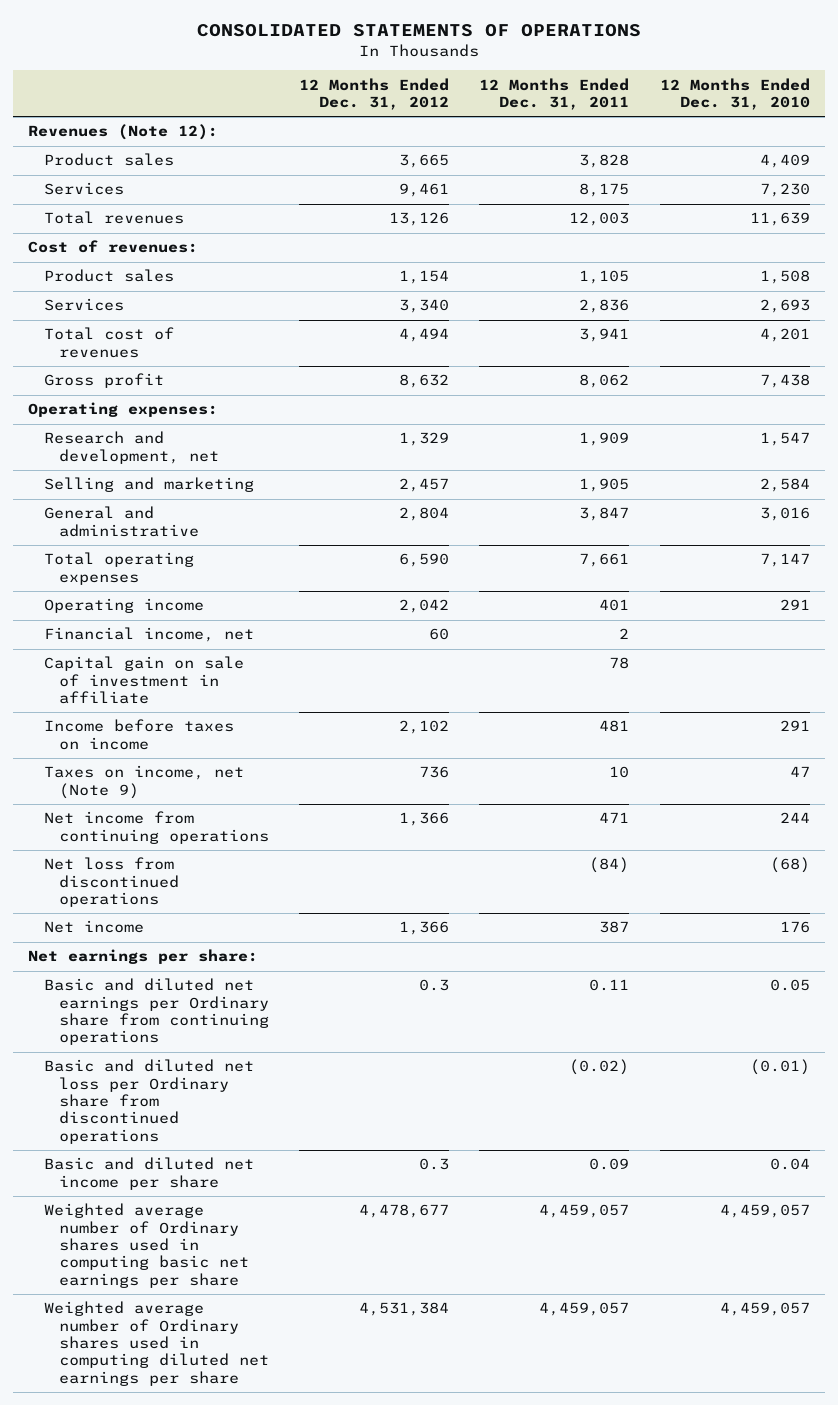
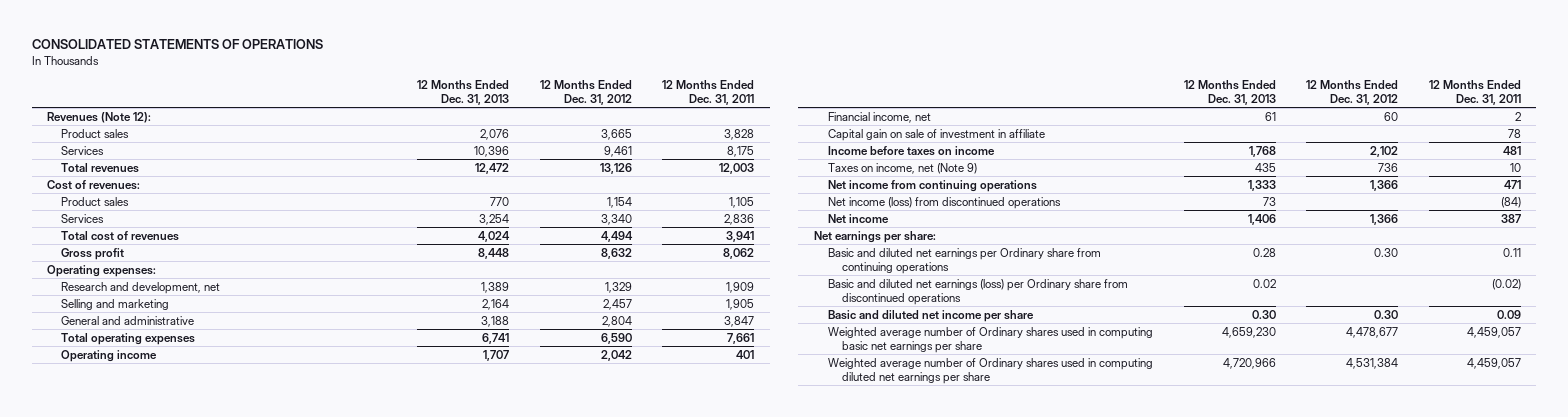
[659,77,810,111] 12 Months Ended Dec. 31, 2010 -> none
none -> [416,80,509,105] 12 Months Ended Dec. 31, 2013
[43,857,179,908] Net loss from discontinued operations -> [827,196,1061,209] Net income (loss) from discontinued operations
[418,979,449,992] 0.3 -> [1374,247,1399,257] 0.30
[43,1059,254,1144] Basic and diluted net loss per Ordinary share from discontinued operations -> [827,278,1128,305] Basic and diluted net earnings (loss) per Ordinary share from discontinued operations
[418,1158,449,1171] 0.3 -> [1374,309,1399,319] 0.30

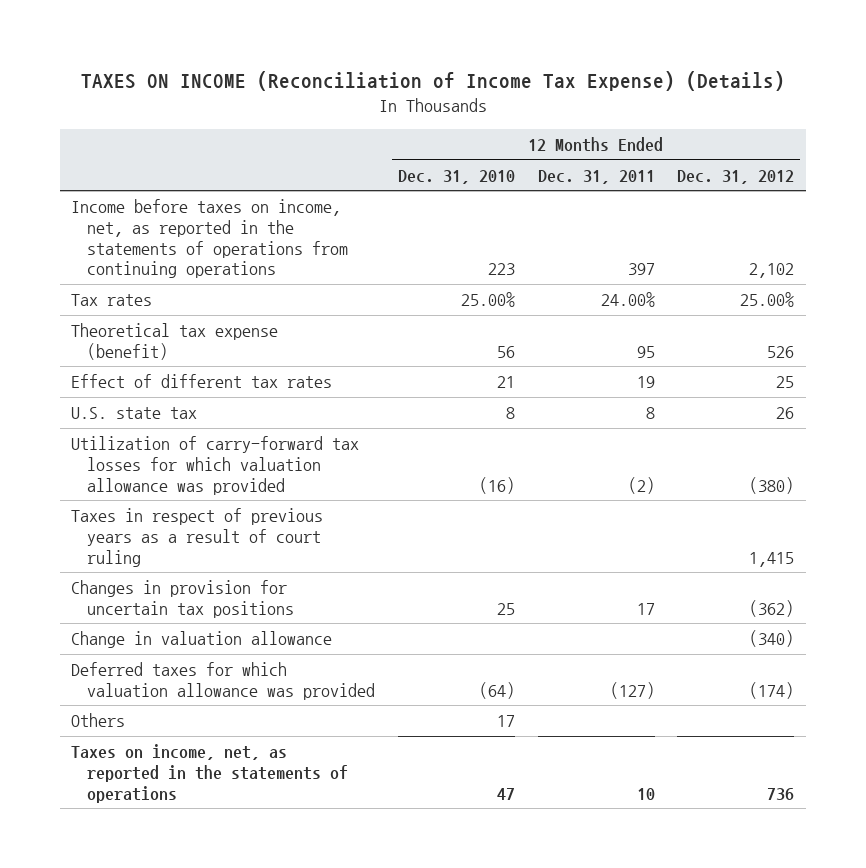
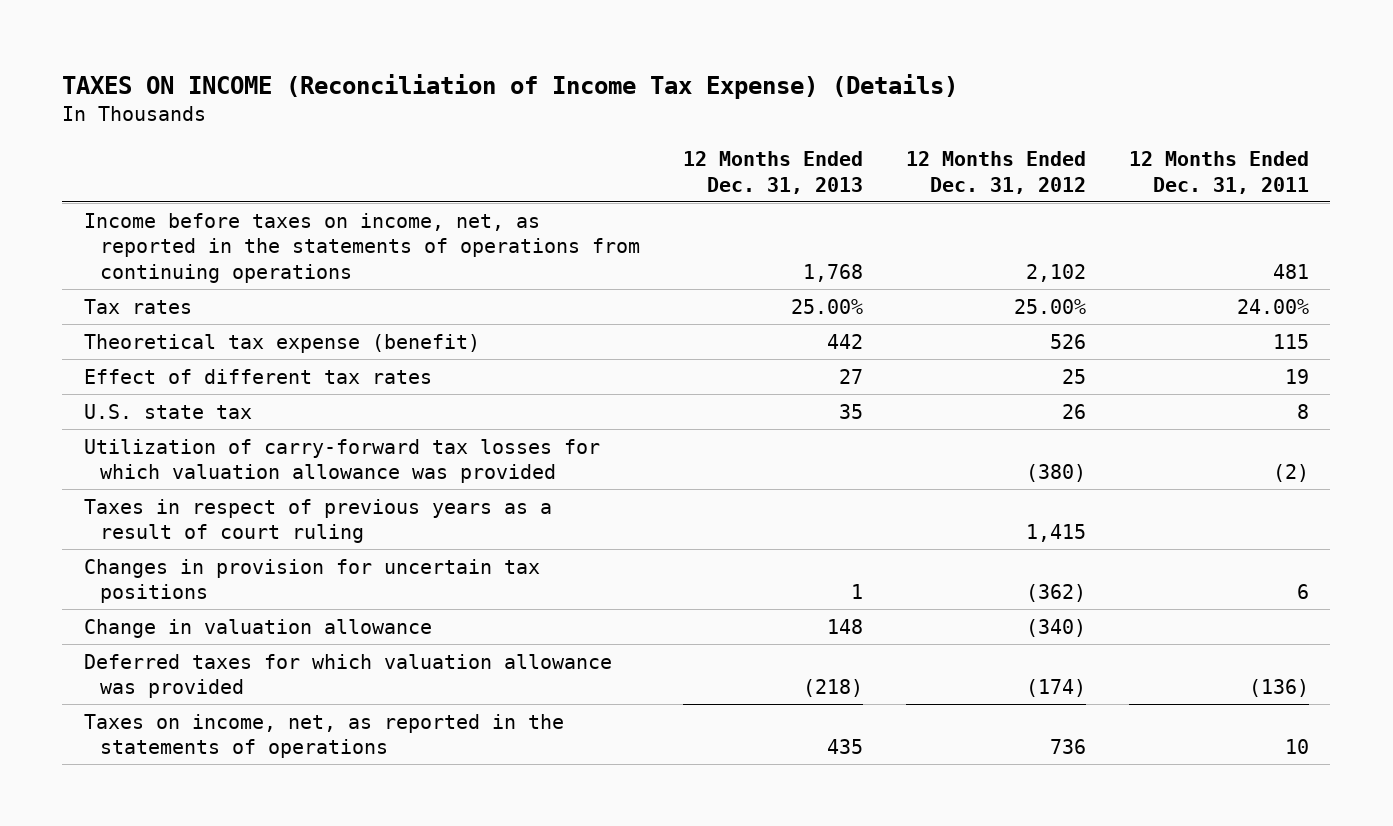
[398,169,516,184] Dec. 31, 2010 -> none
none -> [682,151,863,194] 12 Months Ended Dec. 31, 2013
[627,263,655,276] 397 -> [1272,263,1309,279] 481
[636,345,655,358] 95 -> [1272,333,1309,349] 115
[636,602,655,615] 17 -> [1296,584,1309,600] 6
[71,712,126,727] Others -> none
[609,681,655,699] (127) -> [1248,679,1309,698] (136)

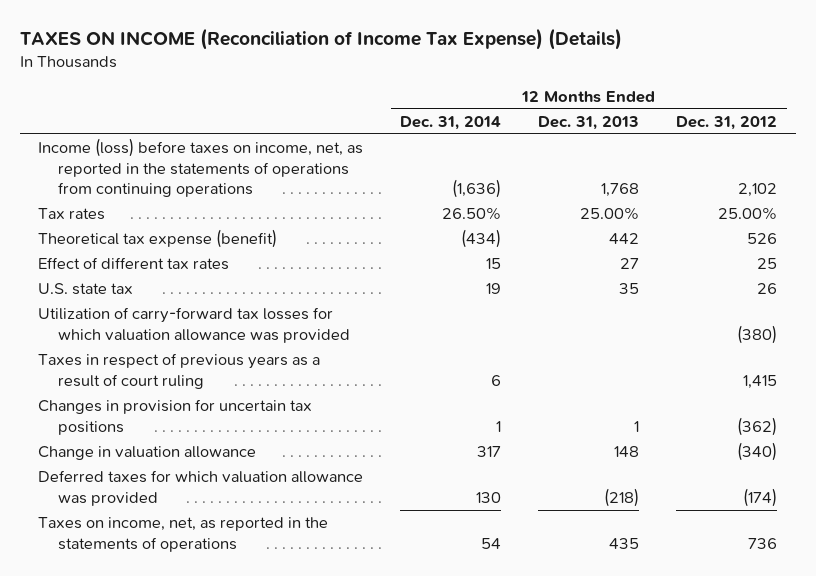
[1128,151,1309,194] 12 Months Ended Dec. 31, 2011 -> none
none -> [400,115,502,130] Dec. 31, 2014
[83,212,640,283] Income before taxes on income, net, as reported in the statements of operations from continuing operations -> [38,138,364,198] Income (loss) before taxes on income, net, as reported in the statements of operations from continuing operations

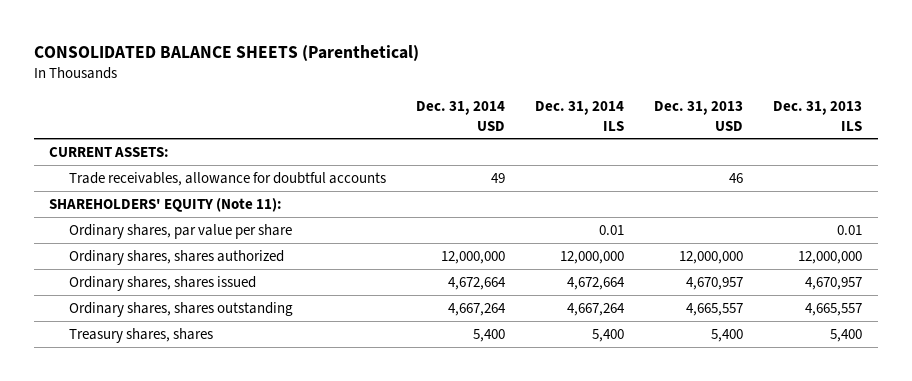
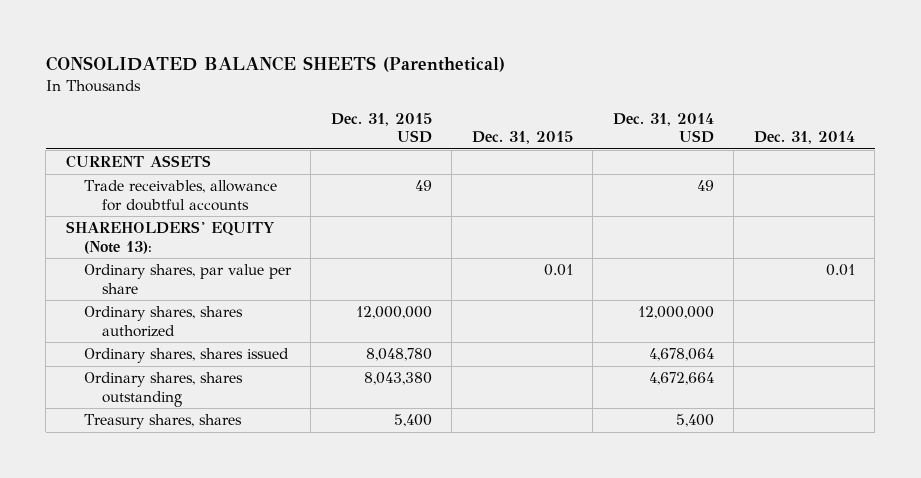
[535,101,625,131] Dec. 31, 2014 ILS -> none
[654,101,744,131] Dec. 31, 2013 USD -> none
[773,101,863,131] Dec. 31, 2013 ILS -> none
none -> [330,112,432,144] Dec. 31, 2015 USD
none -> [471,131,573,145] Dec. 31, 2015
none -> [753,131,855,145] Dec. 31, 2014
[49,146,170,157] CURRENT ASSETS: -> [65,155,211,169] CURRENT ASSETS
[49,197,283,212] SHAREHOLDERS' EQUITY (Note 11): -> [65,221,275,254] SHAREHOLDERS' EQUITY (Note 13):
[447,276,506,290] 4,672,664 -> [648,348,714,362] 4,678,064
[447,302,506,316] 4,667,264 -> [648,372,714,386] 4,672,664

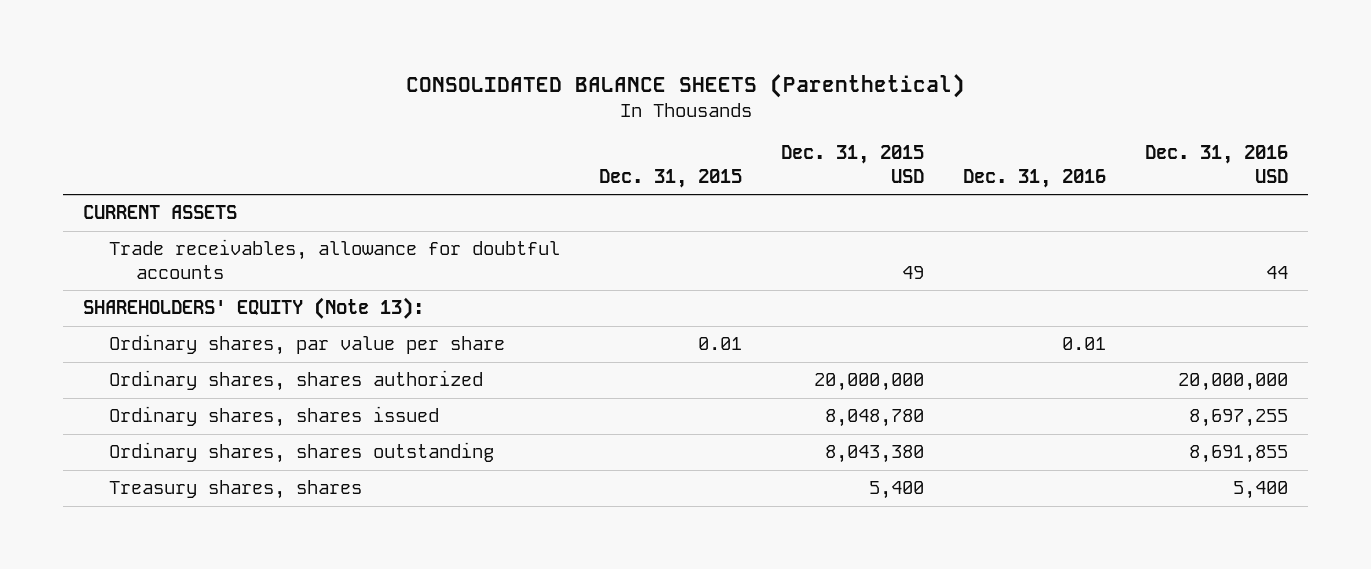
[612,112,714,144] Dec. 31, 2014 USD -> none
[753,131,855,145] Dec. 31, 2014 -> none
none -> [963,168,1107,188] Dec. 31, 2016
none -> [1145,145,1289,183] Dec. 31, 2016 USD
[355,306,432,320] 12,000,000 -> [814,373,925,392] 20,000,000

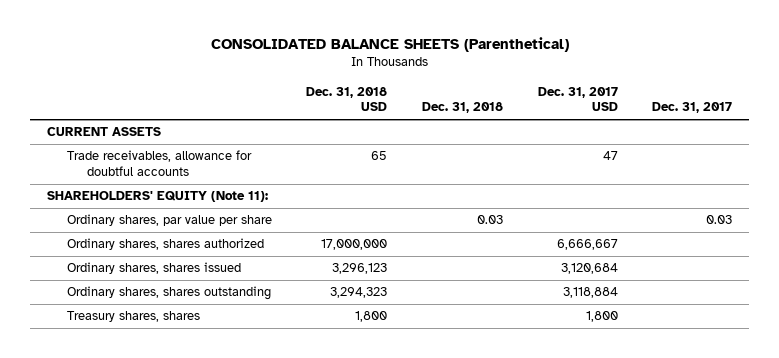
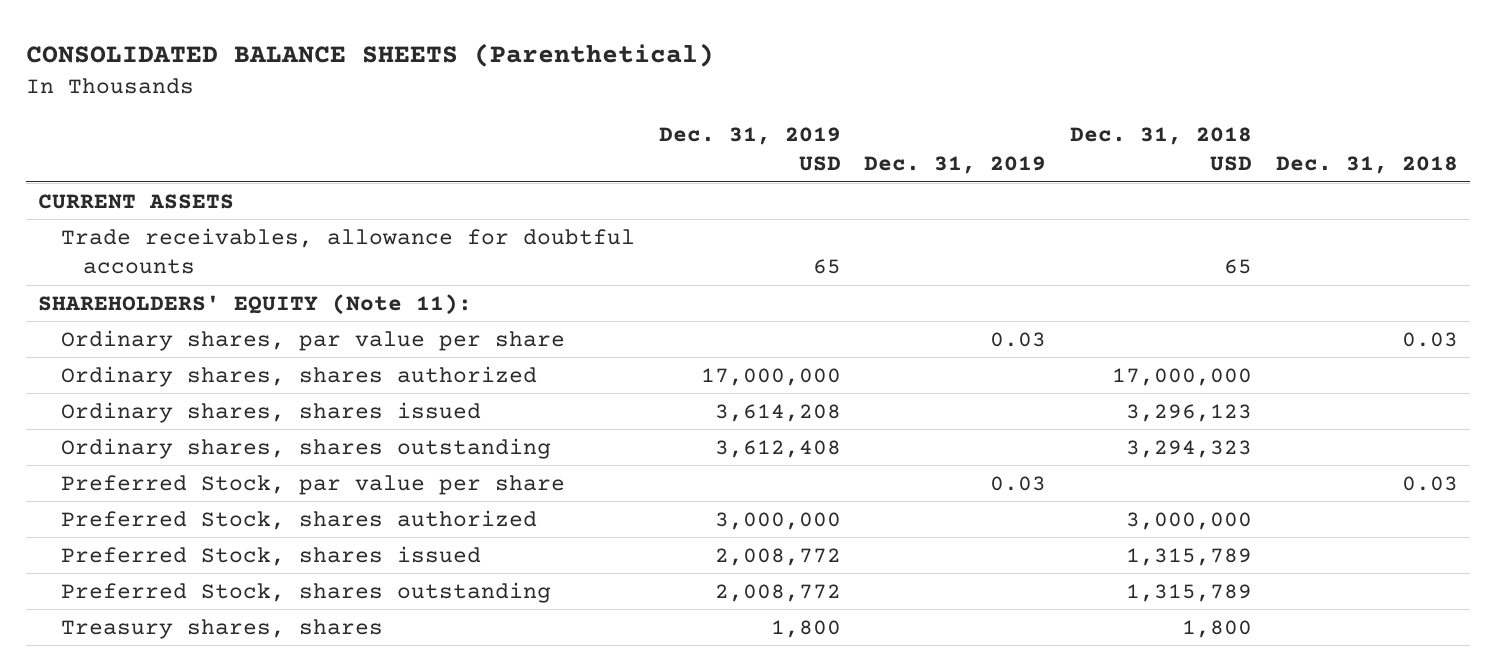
[537,86,618,112] Dec. 31, 2017 USD -> none
[652,102,733,114] Dec. 31, 2017 -> none
none -> [658,126,841,172] Dec. 31, 2019 USD
none -> [864,156,1047,175] Dec. 31, 2019
none -> [60,474,565,495] Preferred Stock, par value per share
none -> [60,509,537,530] Preferred Stock, shares authorized
none -> [60,545,481,566] Preferred Stock, shares issued
none -> [60,581,551,603] Preferred Stock, shares outstanding

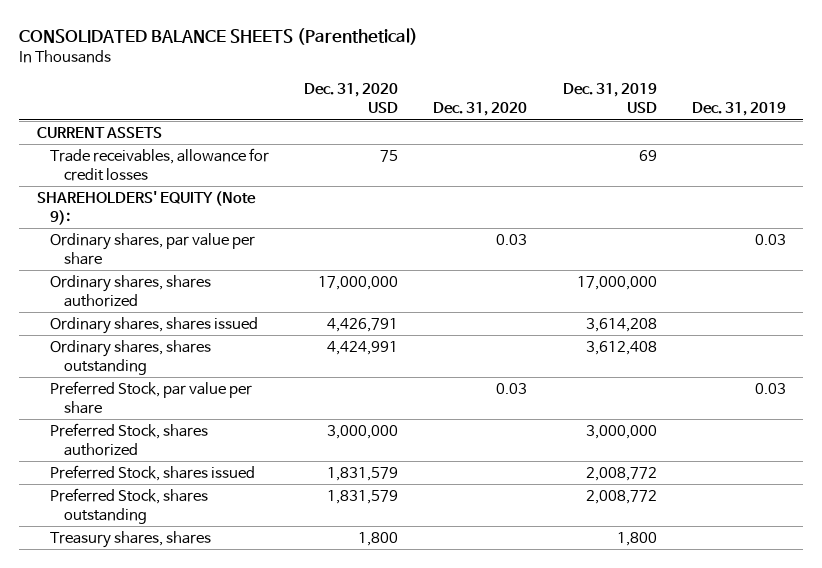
[1070,126,1253,172] Dec. 31, 2018 USD -> none
[1276,156,1459,175] Dec. 31, 2018 -> none
none -> [304,83,399,114] Dec. 31, 2020 USD
none -> [433,102,528,117] Dec. 31, 2020
[60,227,635,275] Trade receivables, allowance for doubtful accounts -> [50,148,270,182] Trade receivables, allowance for credit losses
[812,259,841,275] 65 -> [638,150,657,162] 69
[38,293,473,315] SHAREHOLDERS' EQUITY (Note 11): -> [36,191,256,226] SHAREHOLDERS' EQUITY (Note 9):

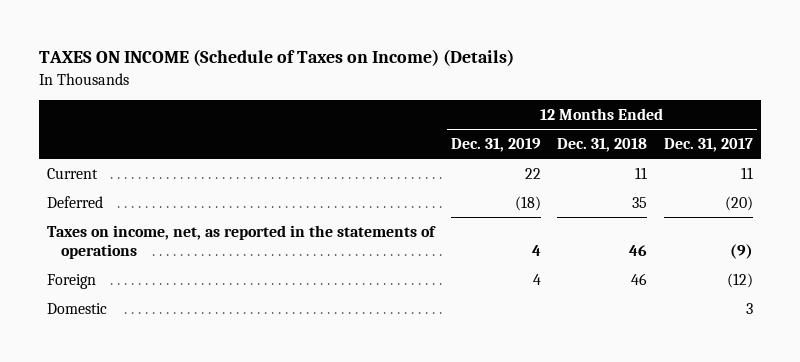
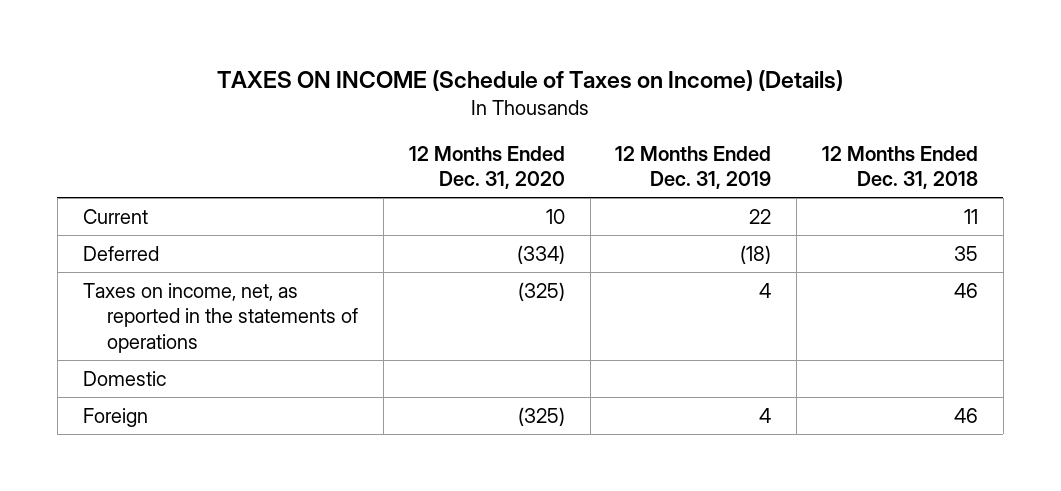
[663,138,753,153] Dec. 31, 2017 -> none
none -> [408,145,565,190] 12 Months Ended Dec. 31, 2020
[47,273,97,289] Foreign -> [82,407,148,427] Foreign

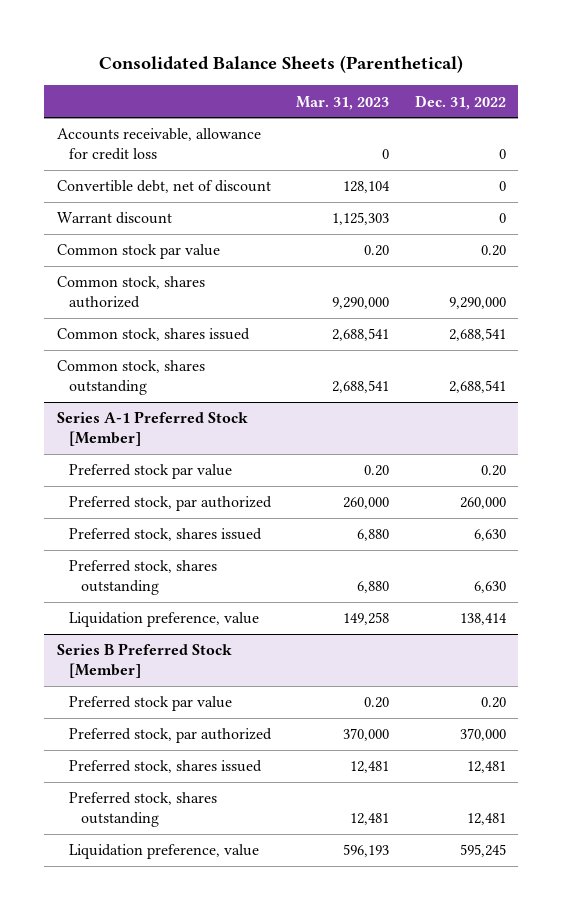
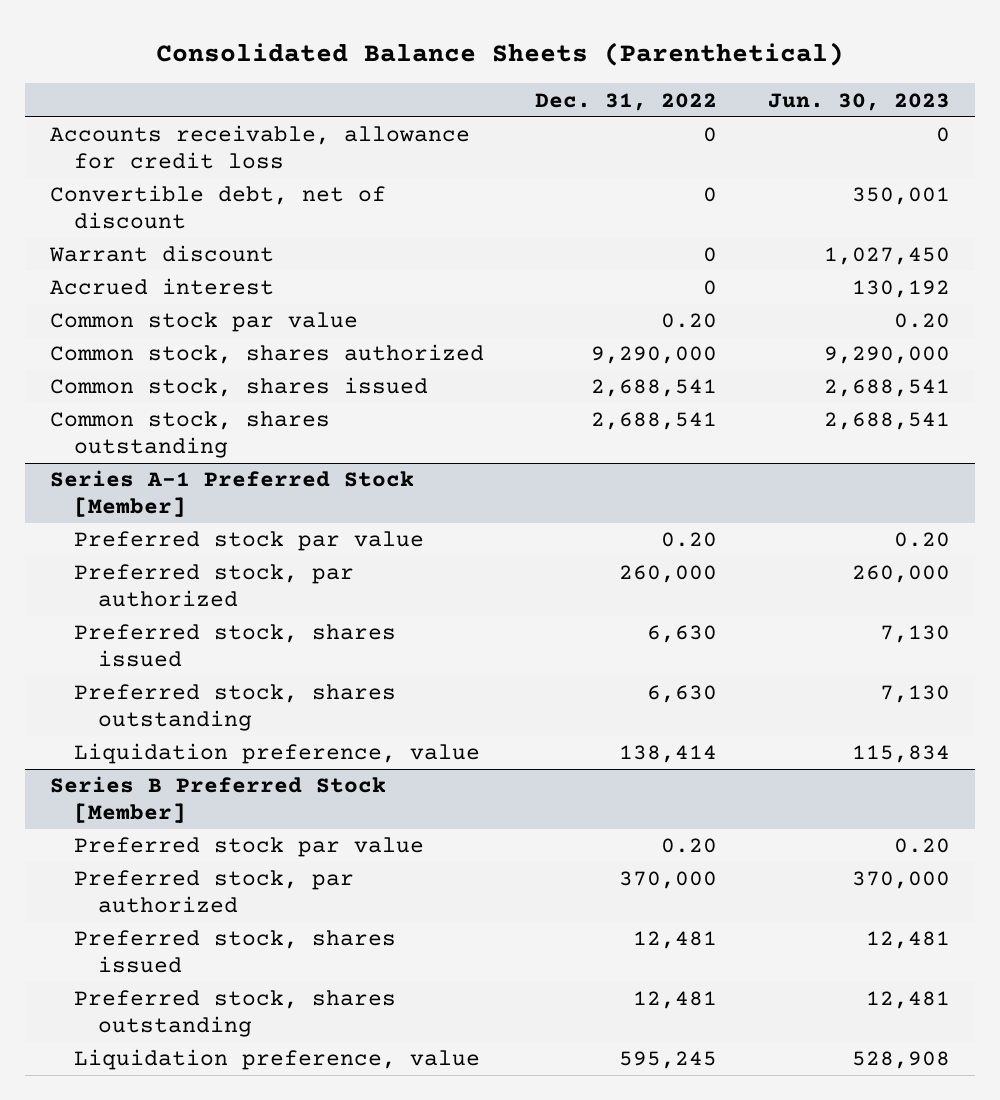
[296,95,390,110] Mar. 31, 2023 -> none
none -> [767,92,950,111] Jun. 30, 2023
none -> [50,278,275,296] Accrued interest

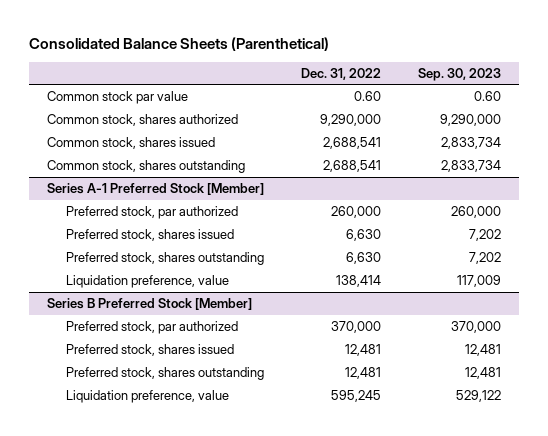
[767,92,950,111] Jun. 30, 2023 -> none
none -> [417,67,501,81] Sep. 30, 2023
[50,125,471,170] Accounts receivable, allowance for credit loss -> none
[50,185,387,230] Convertible debt, net of discount -> none
[49,245,275,263] Warrant discount -> none
[50,278,275,296] Accrued interest -> none
[661,313,718,329] 0.20 -> [354,91,382,102] 0.60
[74,531,425,552] Preferred stock par value -> none
[74,837,425,858] Preferred stock par value -> none

